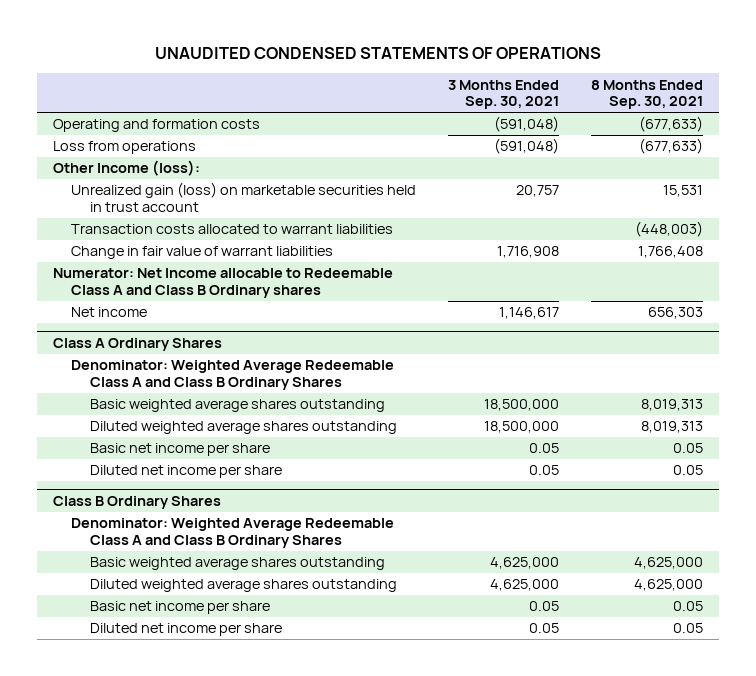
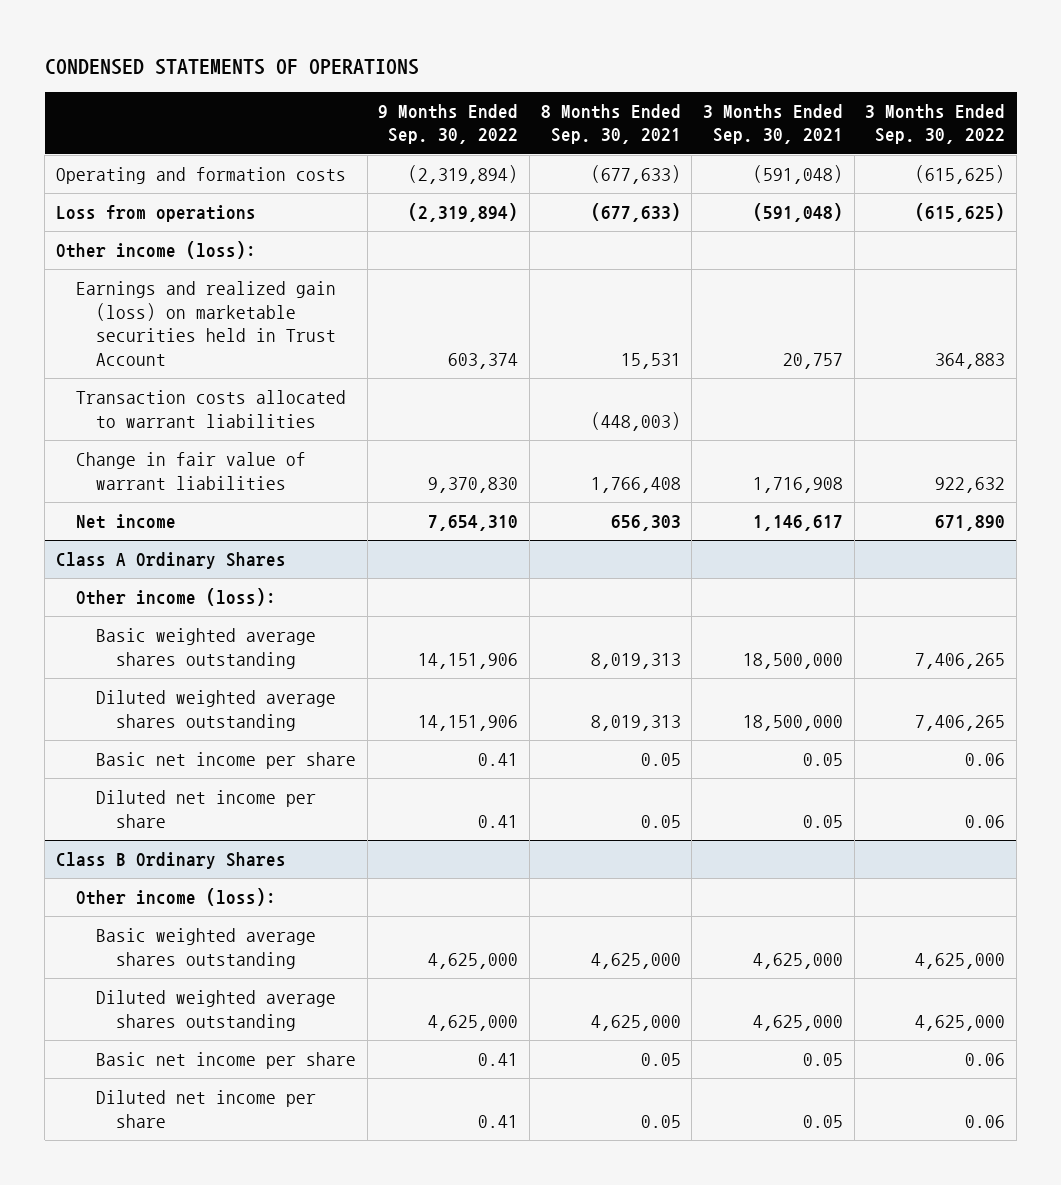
[154,46,601,59] UNAUDITED CONDENSED STATEMENTS OF OPERATIONS -> [44,59,419,76] CONDENSED STATEMENTS OF OPERATIONS
none -> [378,103,519,145] 9 Months Ended Sep. 30, 2022
none -> [865,103,1006,145] 3 Months Ended Sep. 30, 2022
[52,160,200,177] Other Income (loss): -> [55,240,256,259] Other income (loss):
[71,182,417,213] Unrealized gain (loss) on marketable securities held in trust account -> [76,280,337,366] Earnings and realized gain (loss) on marketable securities held in Trust Account
[52,268,393,299] Numerator: Net Income allocable to Redeemable Class A and Class B Ordinary shares -> none
[71,360,395,391] Denominator: Weighted Average Redeemable Class A and Class B Ordinary Shares -> none
none -> [76,587,277,606] Other income (loss):
[71,518,395,549] Denominator: Weighted Average Redeemable Class A and Class B Ordinary Shares -> none
none -> [76,887,277,906] Other income (loss):

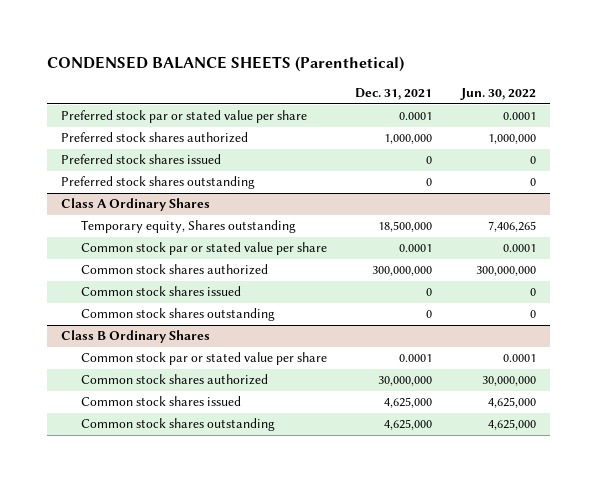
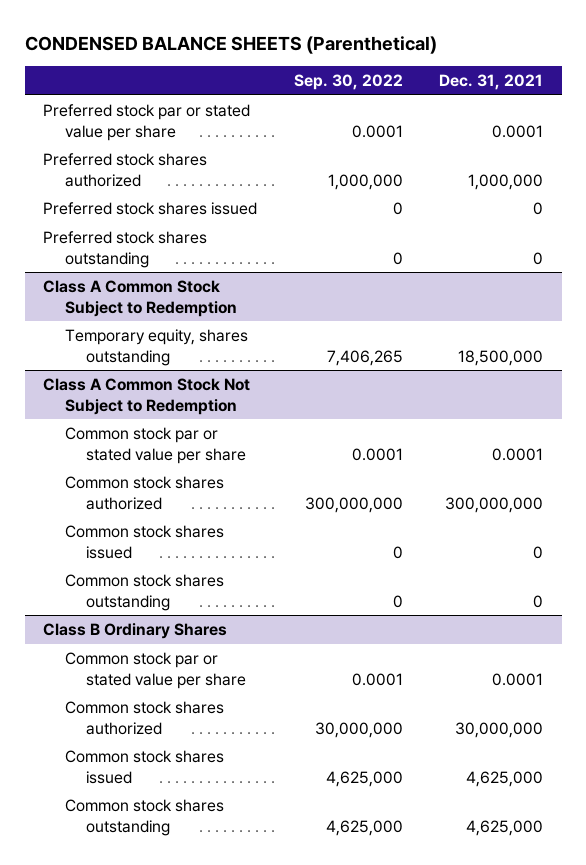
[459,88,536,101] Jun. 30, 2022 -> none
none -> [293,73,403,90] Sep. 30, 2022
[60,198,210,212] Class A Ordinary Shares -> none
none -> [42,280,237,317] Class A Common Stock Subject to Redemption
[80,220,296,234] Temporary equity, Shares outstanding -> [64,329,248,366] Temporary equity, shares outstanding
none -> [42,378,250,415] Class A Common Stock Not Subject to Redemption

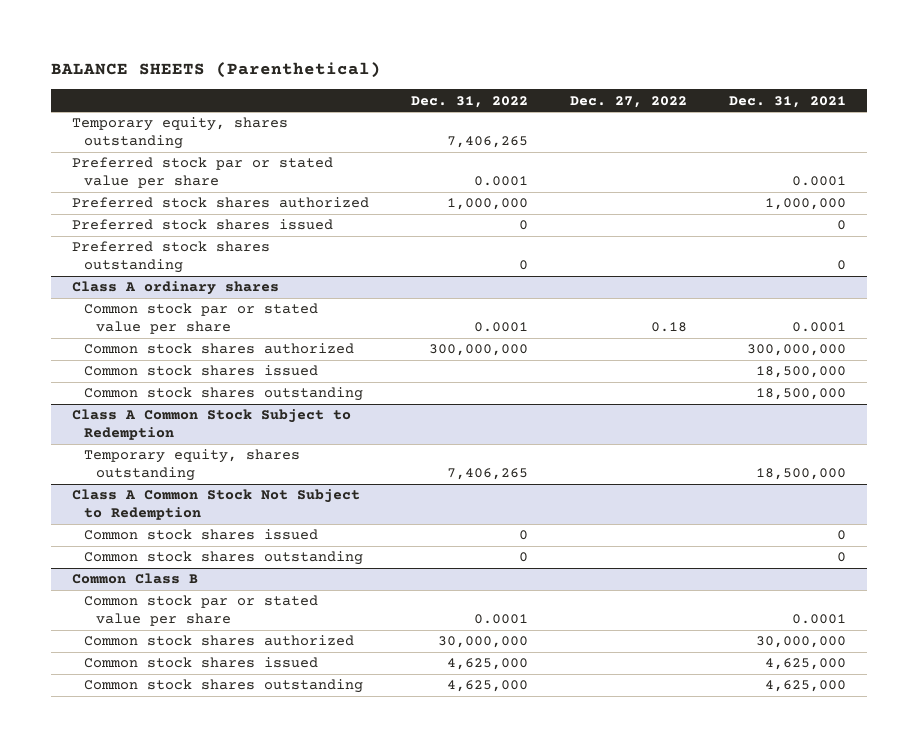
[24,35,437,54] CONDENSED BALANCE SHEETS (Parenthetical) -> [50,62,381,79] BALANCE SHEETS (Parenthetical)
[293,73,403,90] Sep. 30, 2022 -> none
none -> [410,95,528,108] Dec. 31, 2022
none -> [569,95,687,108] Dec. 27, 2022
none -> [71,117,288,150] Temporary equity, shares outstanding
none -> [71,281,279,296] Class A ordinary shares
none -> [83,303,318,335] Common stock par or stated value per share
none -> [83,343,354,355] Common stock shares authorized
none -> [83,365,318,377] Common stock shares issued
none -> [83,387,363,402] Common stock shares outstanding
[64,427,247,464] Common stock par or stated value per share -> none
[64,476,224,510] Common stock shares authorized -> none
[42,623,227,640] Class B Ordinary Shares -> [71,573,198,585] Common Class B

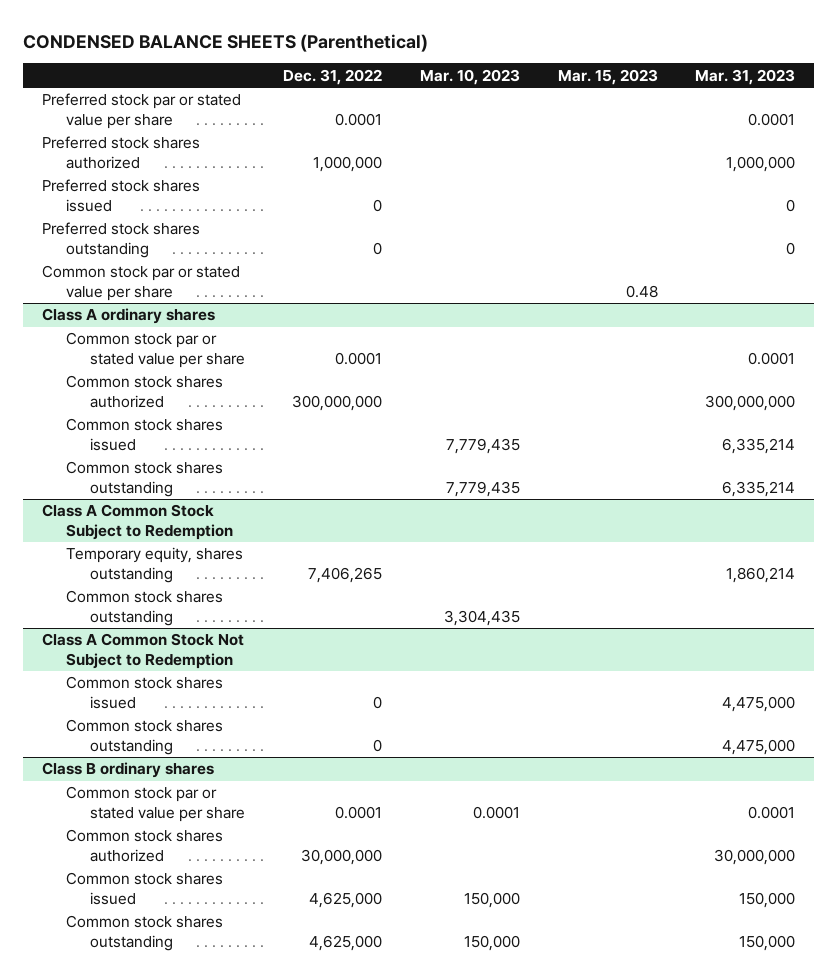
[50,62,381,79] BALANCE SHEETS (Parenthetical) -> [23,33,429,52] CONDENSED BALANCE SHEETS (Parenthetical)
[569,95,687,108] Dec. 27, 2022 -> none
[728,95,846,108] Dec. 31, 2021 -> none
none -> [419,68,520,85] Mar. 10, 2023
none -> [557,68,658,85] Mar. 15, 2023
none -> [695,68,796,85] Mar. 31, 2023
[71,117,288,150] Temporary equity, shares outstanding -> none
none -> [42,265,241,301] Common stock par or stated value per share
none -> [66,590,224,626] Common stock shares outstanding
[71,573,198,585] Common Class B -> [42,762,215,779] Class B ordinary shares

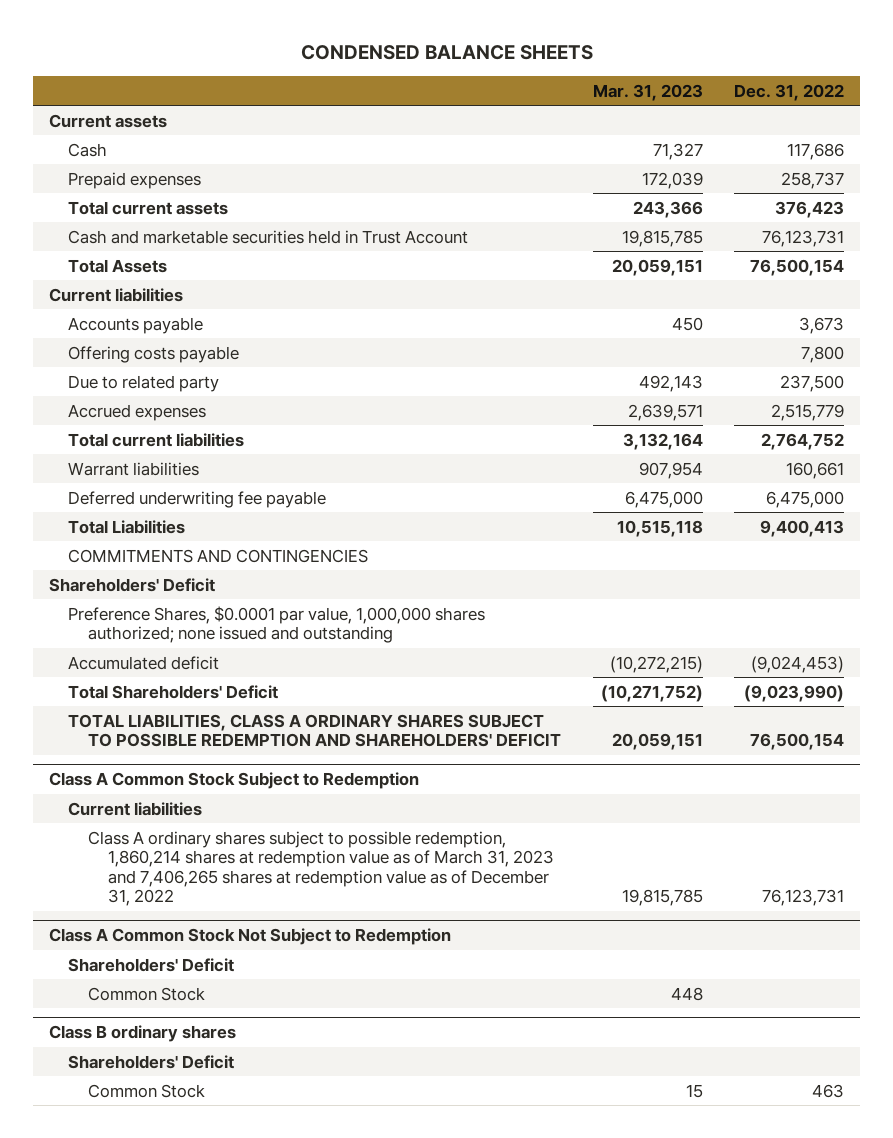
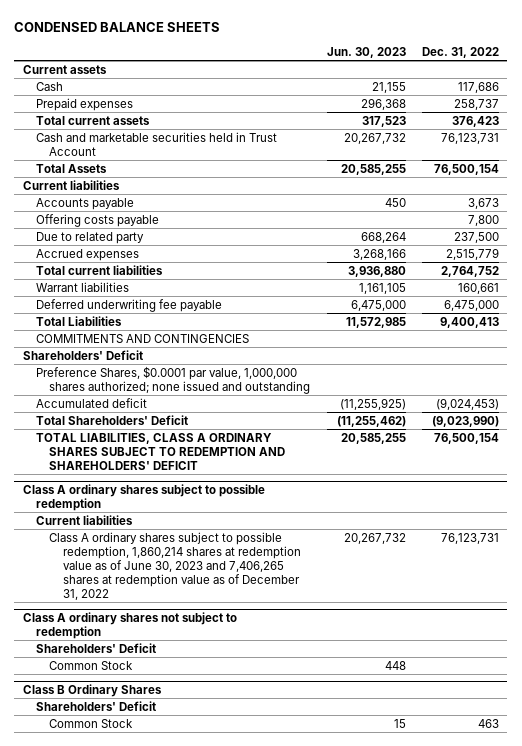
[592,83,703,101] Mar. 31, 2023 -> none
none -> [326,47,406,59] Jun. 30, 2023
[68,713,562,748] TOTAL LIABILITIES, CLASS A ORDINARY SHARES SUBJECT TO POSSIBLE REDEMPTION AND SHAREHOLDERS' DEFICIT -> [35,432,286,470] TOTAL LIABILITIES, CLASS A ORDINARY SHARES SUBJECT TO REDEMPTION AND SHAREHOLDERS' DEFICIT
[48,772,419,790] Class A Common Stock Subject to Redemption -> [22,483,265,511] Class A ordinary shares subject to possible redemption
[88,830,554,907] Class A ordinary shares subject to possible redemption, 1,860,214 shares at redemption value as of March 31, 2023 and 7,406,265 shares at redemption value as of December 31, 2022 -> [49,531,301,600] Class A ordinary shares subject to possible redemption, 1,860,214 shares at redemption value as of June 30, 2023 and 7,406,265 shares at redemption value as of December 31, 2022
[48,928,451,946] Class A Common Stock Not Subject to Redemption -> [22,611,237,639] Class A ordinary shares not subject to redemption
[48,1025,236,1043] Class B ordinary shares -> [22,683,162,697] Class B Ordinary Shares

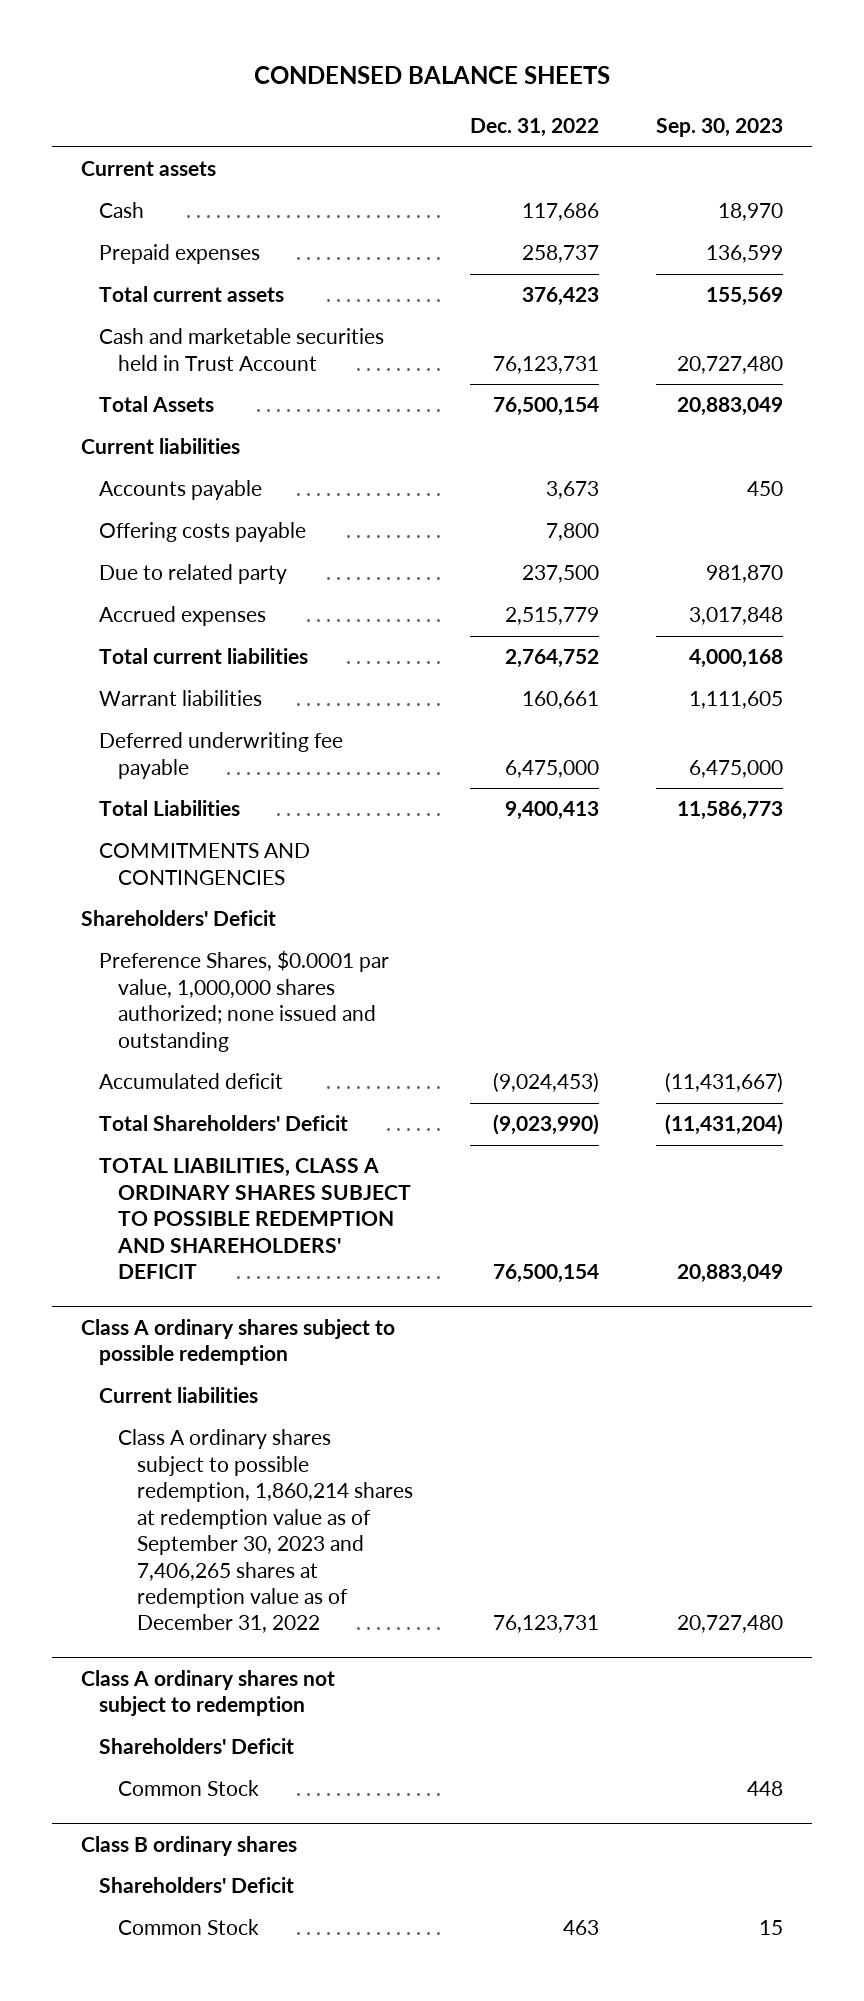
[326,47,406,59] Jun. 30, 2023 -> none
none -> [655,117,783,137] Sep. 30, 2023
[35,432,286,470] TOTAL LIABILITIES, CLASS A ORDINARY SHARES SUBJECT TO REDEMPTION AND SHAREHOLDERS' DEFICIT -> [99,1158,412,1280] TOTAL LIABILITIES, CLASS A ORDINARY SHARES SUBJECT TO POSSIBLE REDEMPTION AND SHAREHOLDERS' DEFICIT
[49,531,301,600] Class A ordinary shares subject to possible redemption, 1,860,214 shares at redemption value as of June 30, 2023 and 7,406,265 shares at redemption value as of December 31, 2022 -> [118,1429,413,1634] Class A ordinary shares subject to possible redemption, 1,860,214 shares at redemption value as of September 30, 2023 and 7,406,265 shares at redemption value as of December 31, 2022
[22,683,162,697] Class B Ordinary Shares -> [80,1835,297,1856] Class B ordinary shares

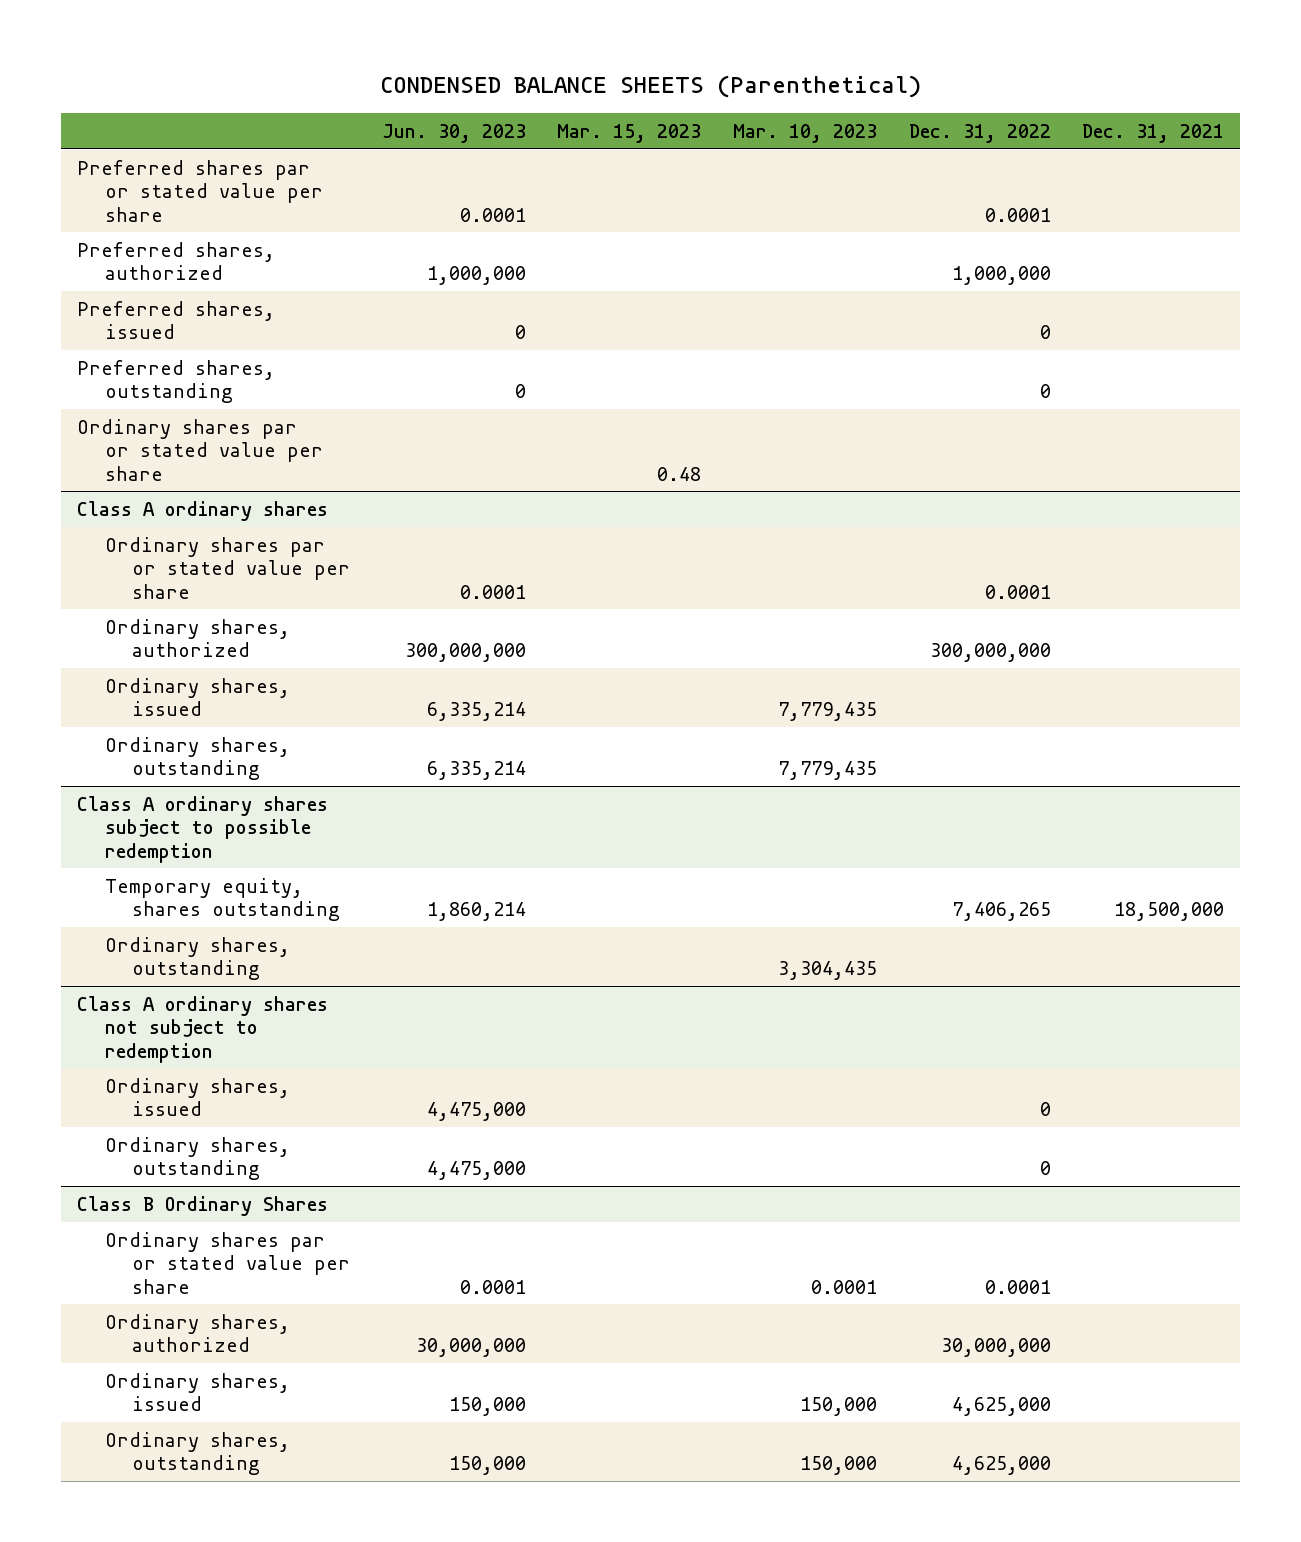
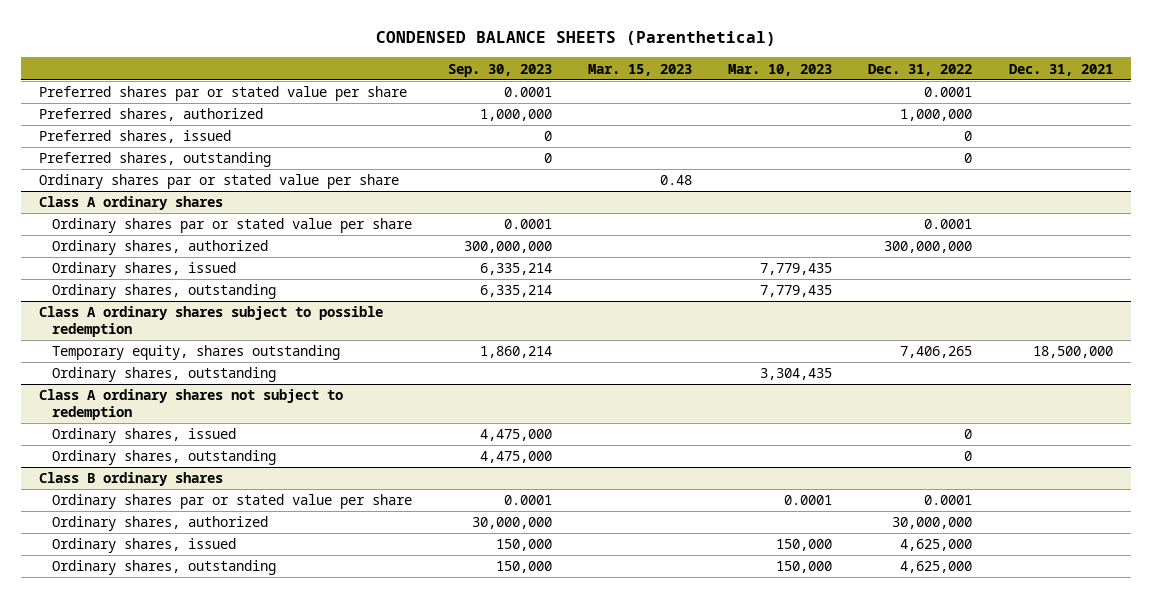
[381,123,526,143] Jun. 30, 2023 -> none
none -> [448,63,553,77] Sep. 30, 2023
[77,1195,329,1216] Class B Ordinary Shares -> [39,472,224,487] Class B ordinary shares

